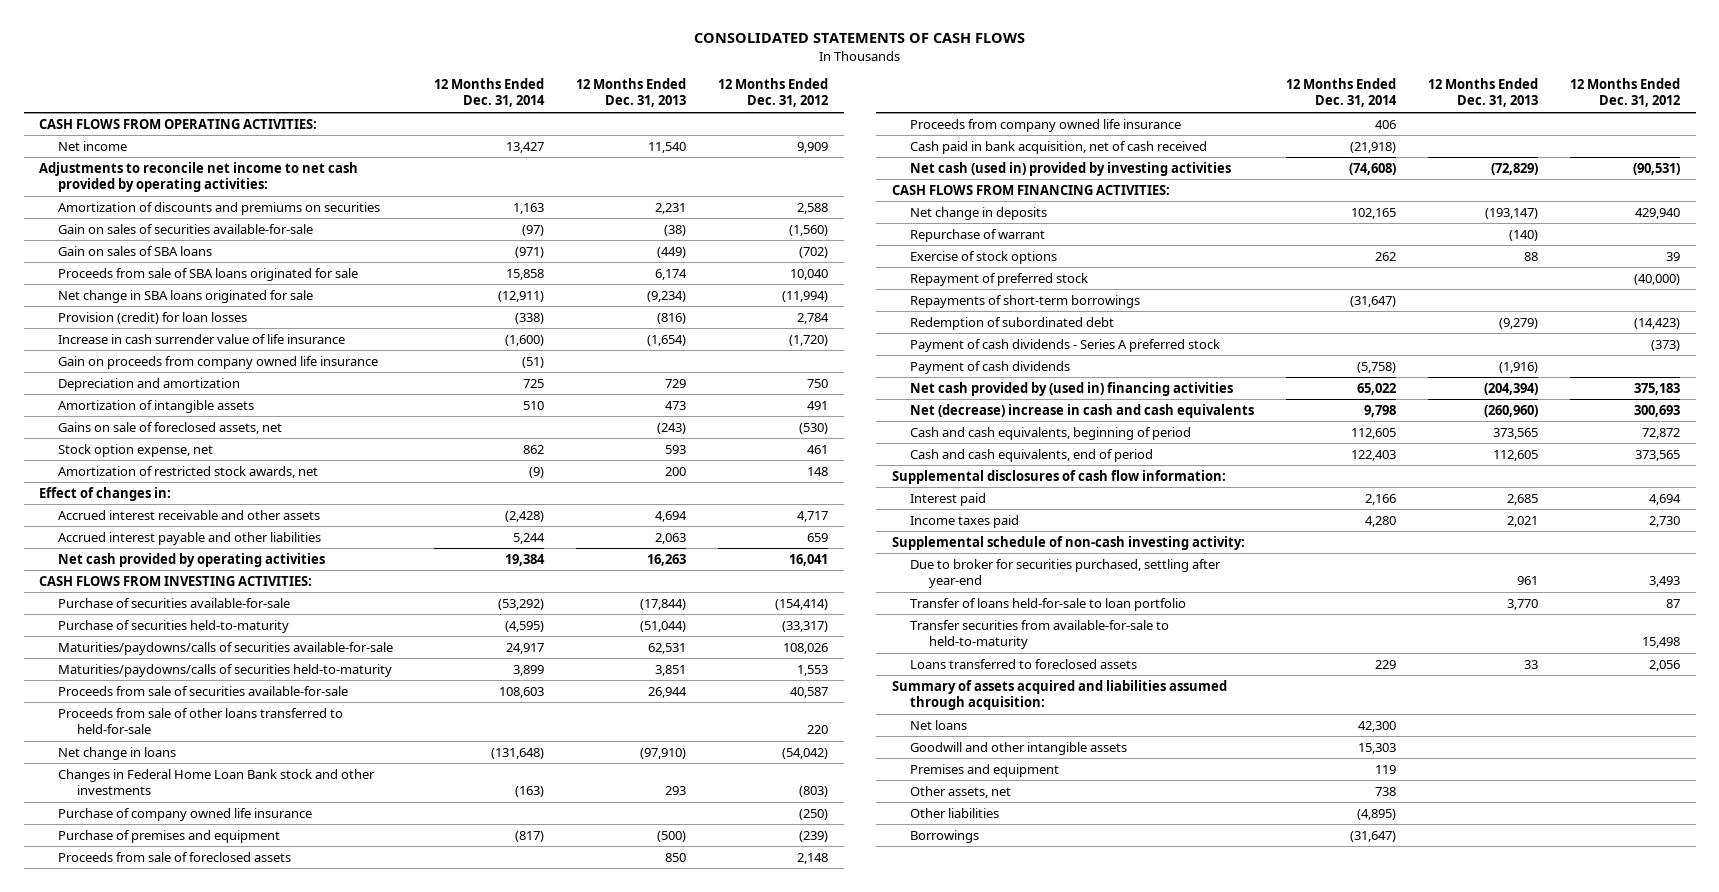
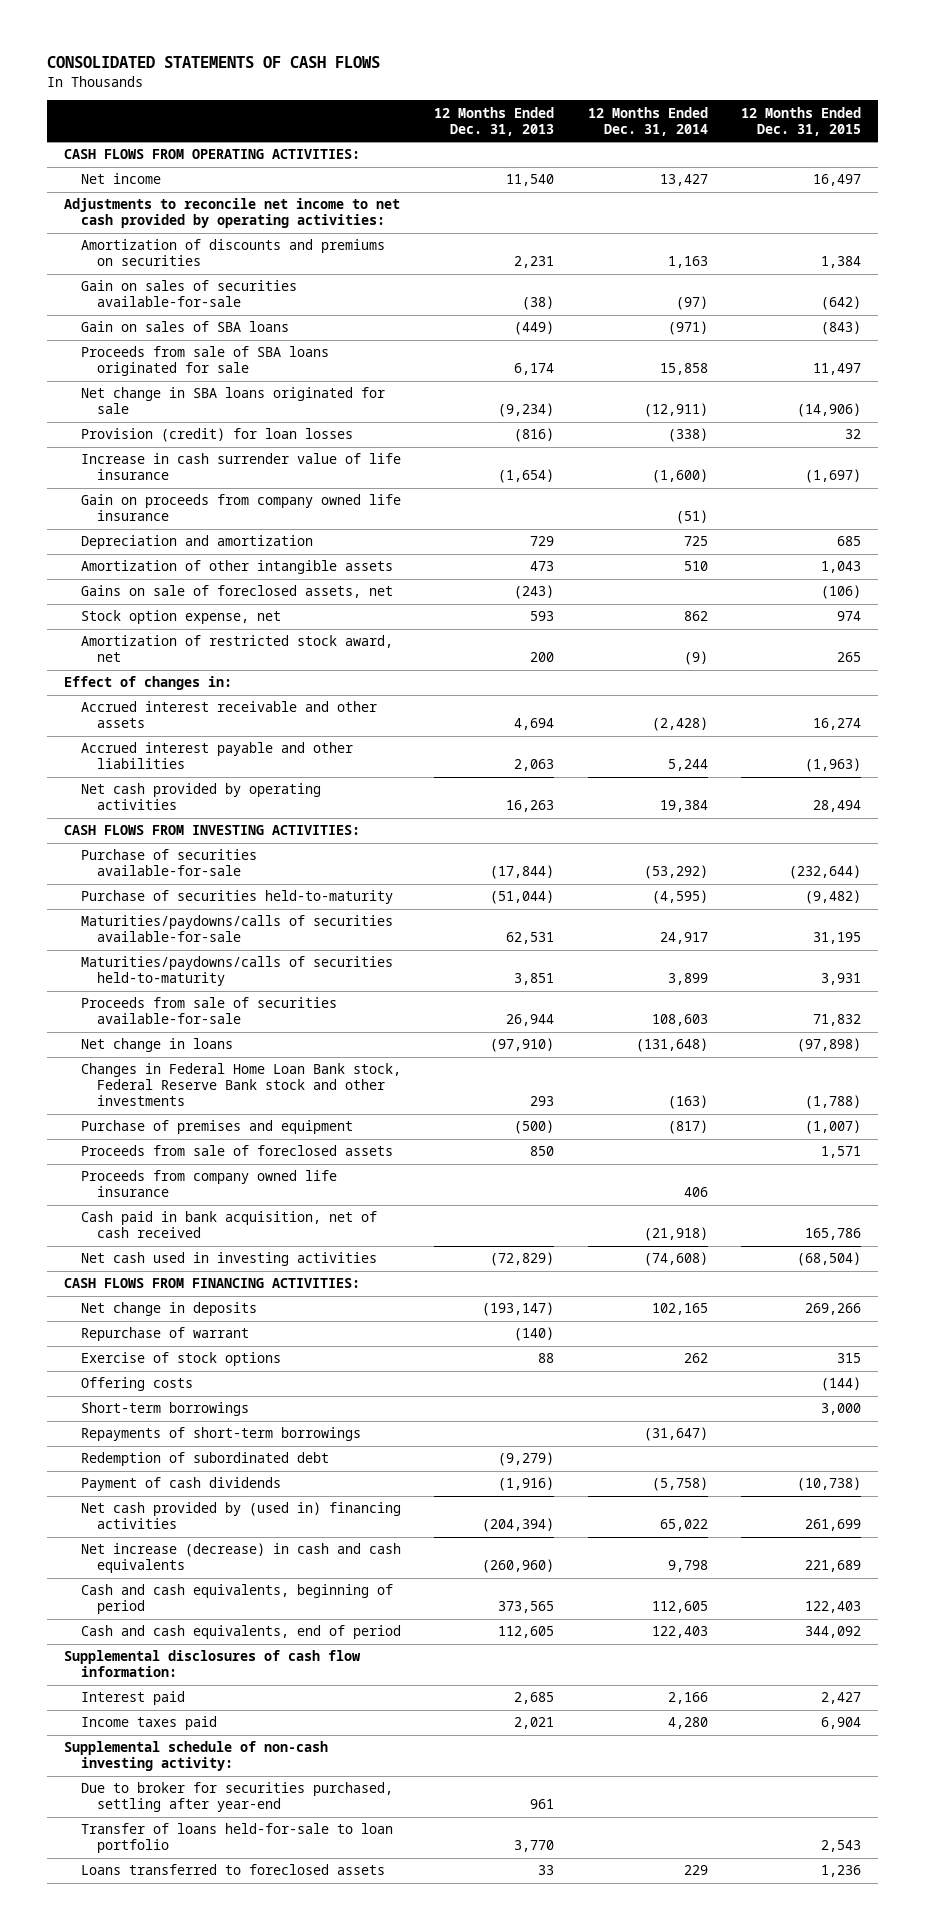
[717,78,828,108] 12 Months Ended Dec. 31, 2012 -> none
none -> [741,106,862,136] 12 Months Ended Dec. 31, 2015
[58,399,255,413] Amortization of intangible assets -> [80,560,393,575] Amortization of other intangible assets
[58,465,319,478] Amortization of restricted stock awards, net -> [80,635,393,663] Amortization of restricted stock award, net
[58,707,344,735] Proceeds from sale of other loans transferred to held-for-sale -> none
[58,807,313,821] Purchase of company owned life insurance -> none
[58,768,376,796] Changes in Federal Home Loan Bank stock and other investments -> [80,1063,401,1107] Changes in Federal Home Loan Bank stock, Federal Reserve Bank stock and other investments
[910,161,1232,176] Net cash (used in) provided by investing activities -> [80,1252,377,1267] Net cash used in investing activities
[910,272,1089,286] Repayment of preferred stock -> none
none -> [80,1377,193,1392] Offering costs
none -> [80,1402,249,1417] Short-term borrowings
[910,338,1221,352] Payment of cash dividends - Series A preferred stock -> none
[910,403,1255,418] Net (decrease) increase in cash and cash equivalents -> [80,1543,401,1574] Net increase (decrease) in cash and cash equivalents
[910,619,1170,650] Transfer securities from available-for-sale to held-to-maturity -> none
[891,679,1227,711] Summary of assets acquired and liabilities assumed through acquisition: -> none
[910,719,968,730] Net loans -> none
[910,741,1128,755] Goodwill and other intangible assets -> none
[910,763,1060,777] Premises and equipment -> none
[910,785,1012,798] Other assets, net -> none
[910,807,1000,818] Other liabilities -> none
[910,829,980,843] Borrowings -> none

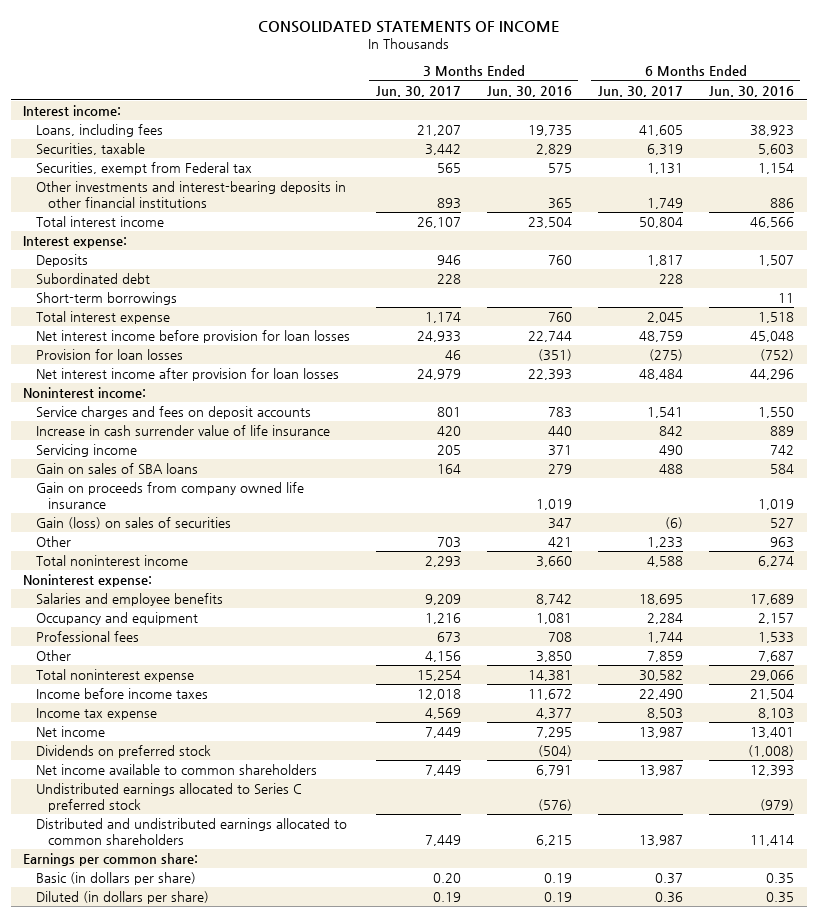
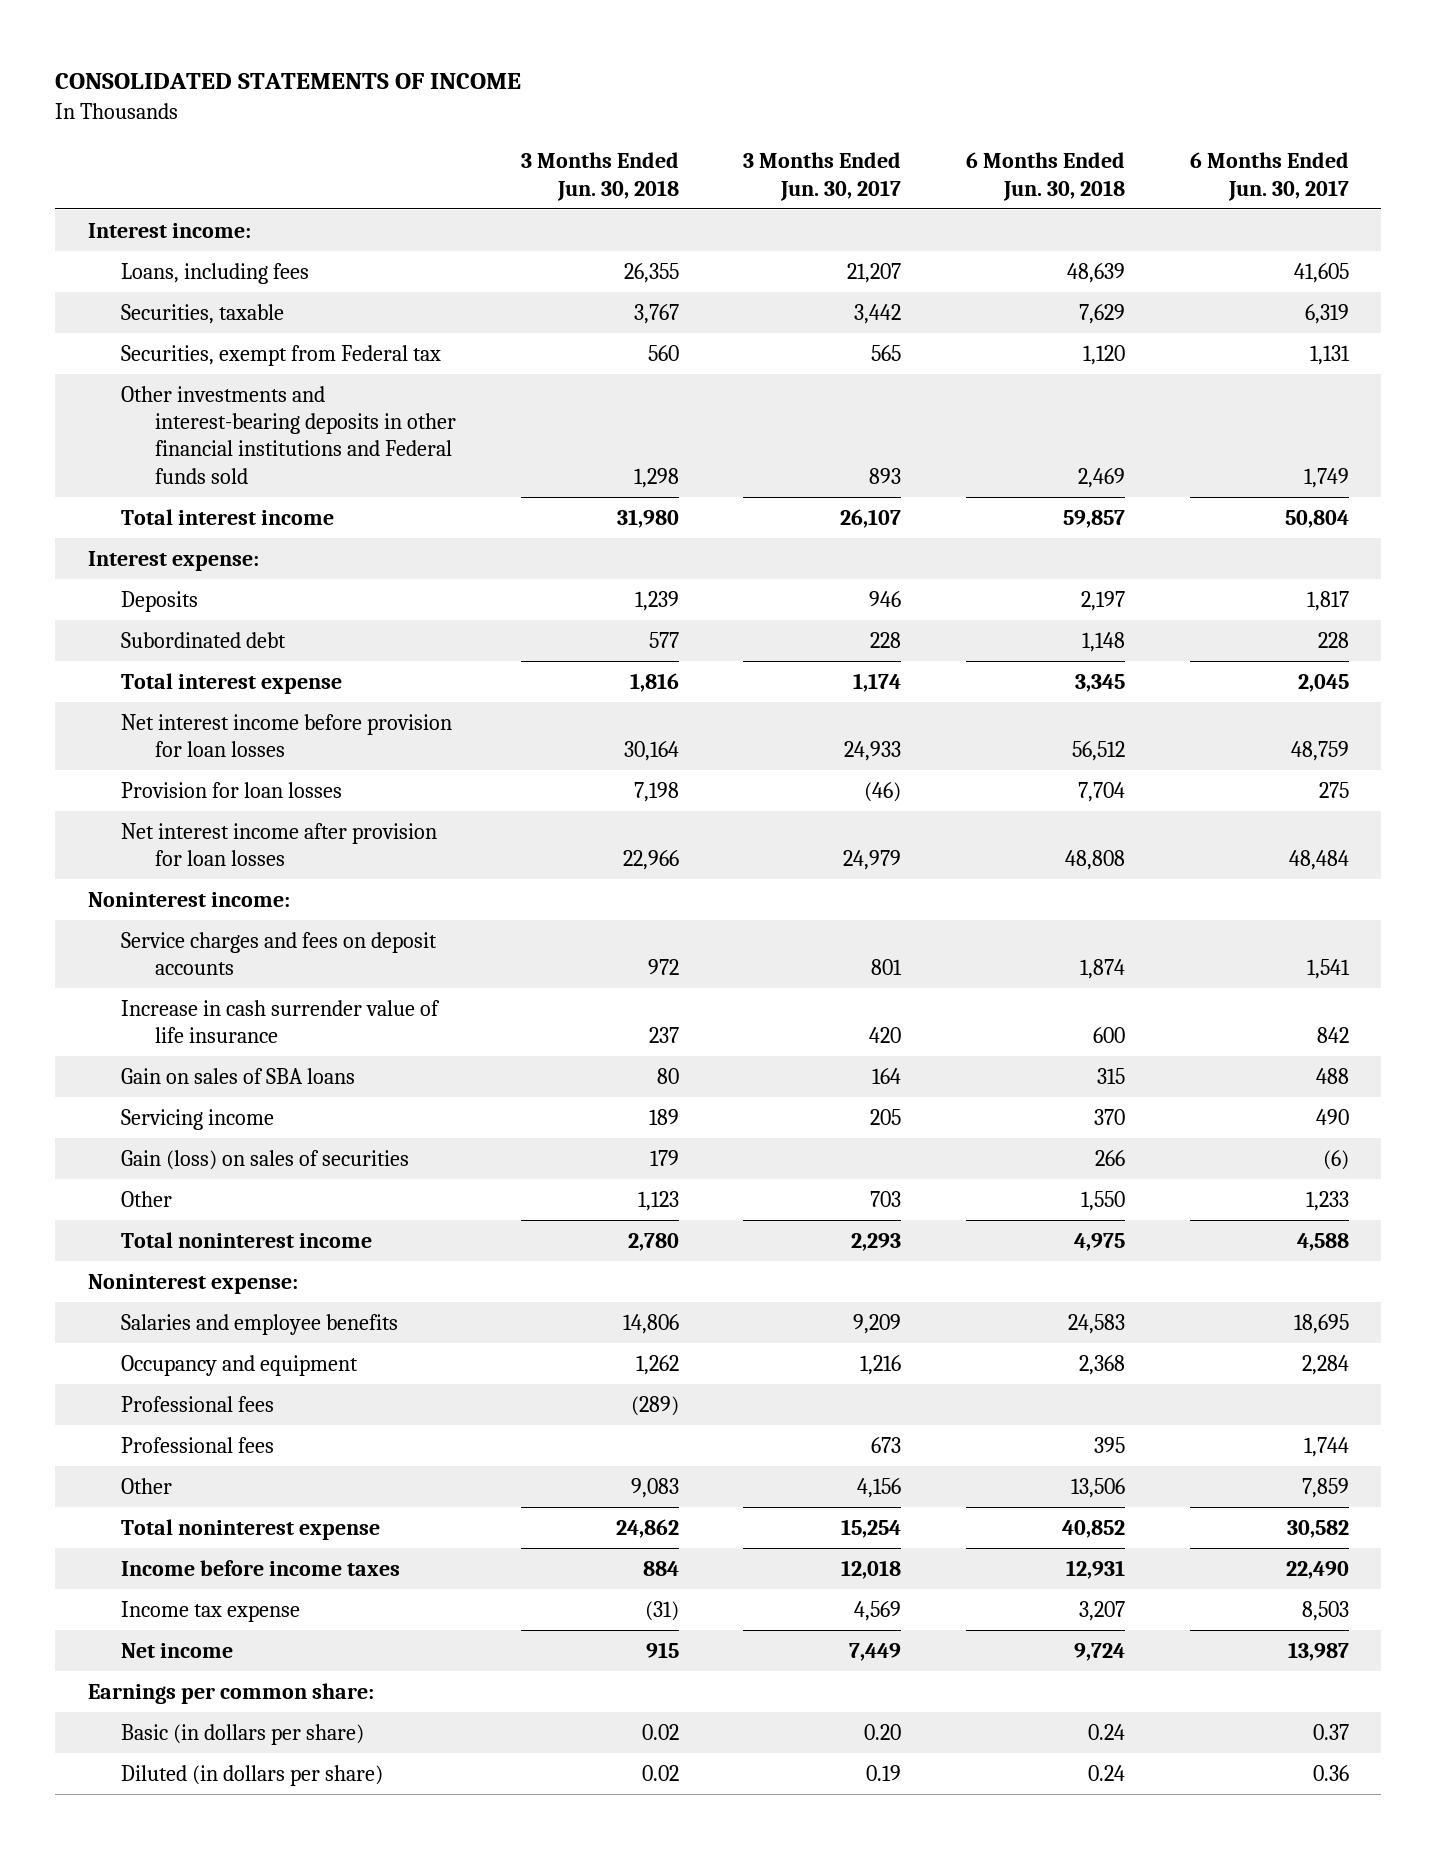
[486,85,572,97] Jun. 30, 2016 -> none
[708,85,794,97] Jun. 30, 2016 -> none
none -> [520,152,679,201] 3 Months Ended Jun. 30, 2018
none -> [965,152,1125,201] 6 Months Ended Jun. 30, 2018
[35,181,346,208] Other investments and interest-bearing deposits in other financial institutions -> [121,385,456,484] Other investments and interest-bearing deposits in other financial institutions and Federal funds sold
[35,292,177,306] Short-term borrowings -> none
[444,350,461,361] 46 -> [864,781,902,802] (46)
[648,349,683,362] (275) -> [1318,781,1349,798] 275
[35,482,304,509] Gain on proceeds from company owned life insurance -> none
[35,444,137,458] Servicing income -> [121,1108,275,1130] Servicing income
none -> [121,1395,275,1412] Professional fees
[35,745,211,759] Dividends on preferred stock -> none
[35,764,317,776] Net income available to common shareholders -> none
[35,783,302,812] Undistributed earnings allocated to Series C preferred stock -> none
[35,818,347,845] Distributed and undistributed earnings allocated to common shareholders -> none

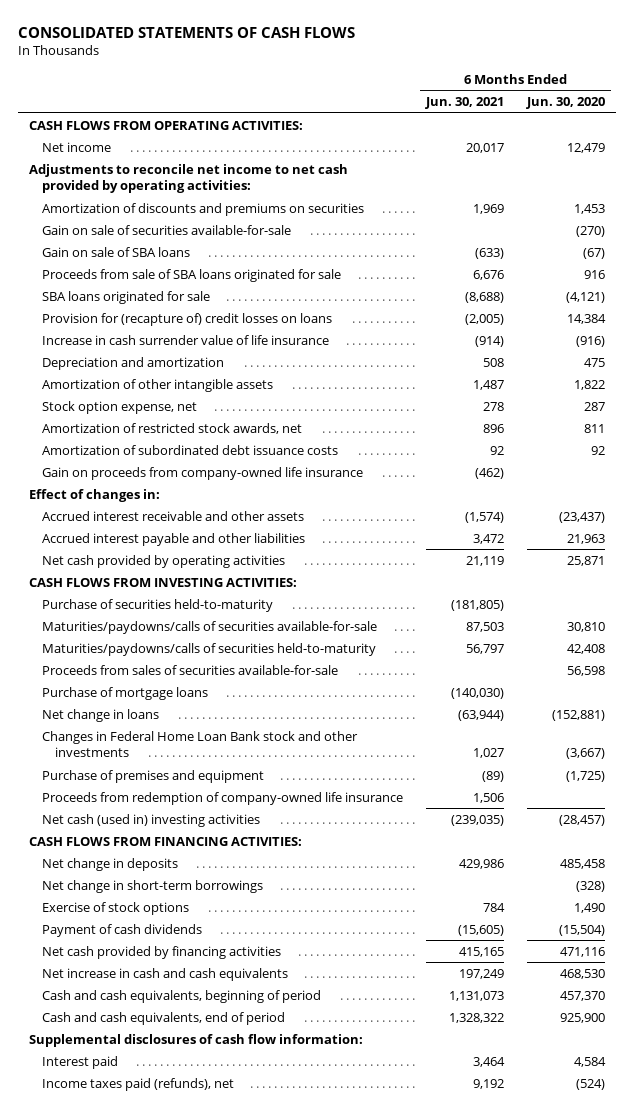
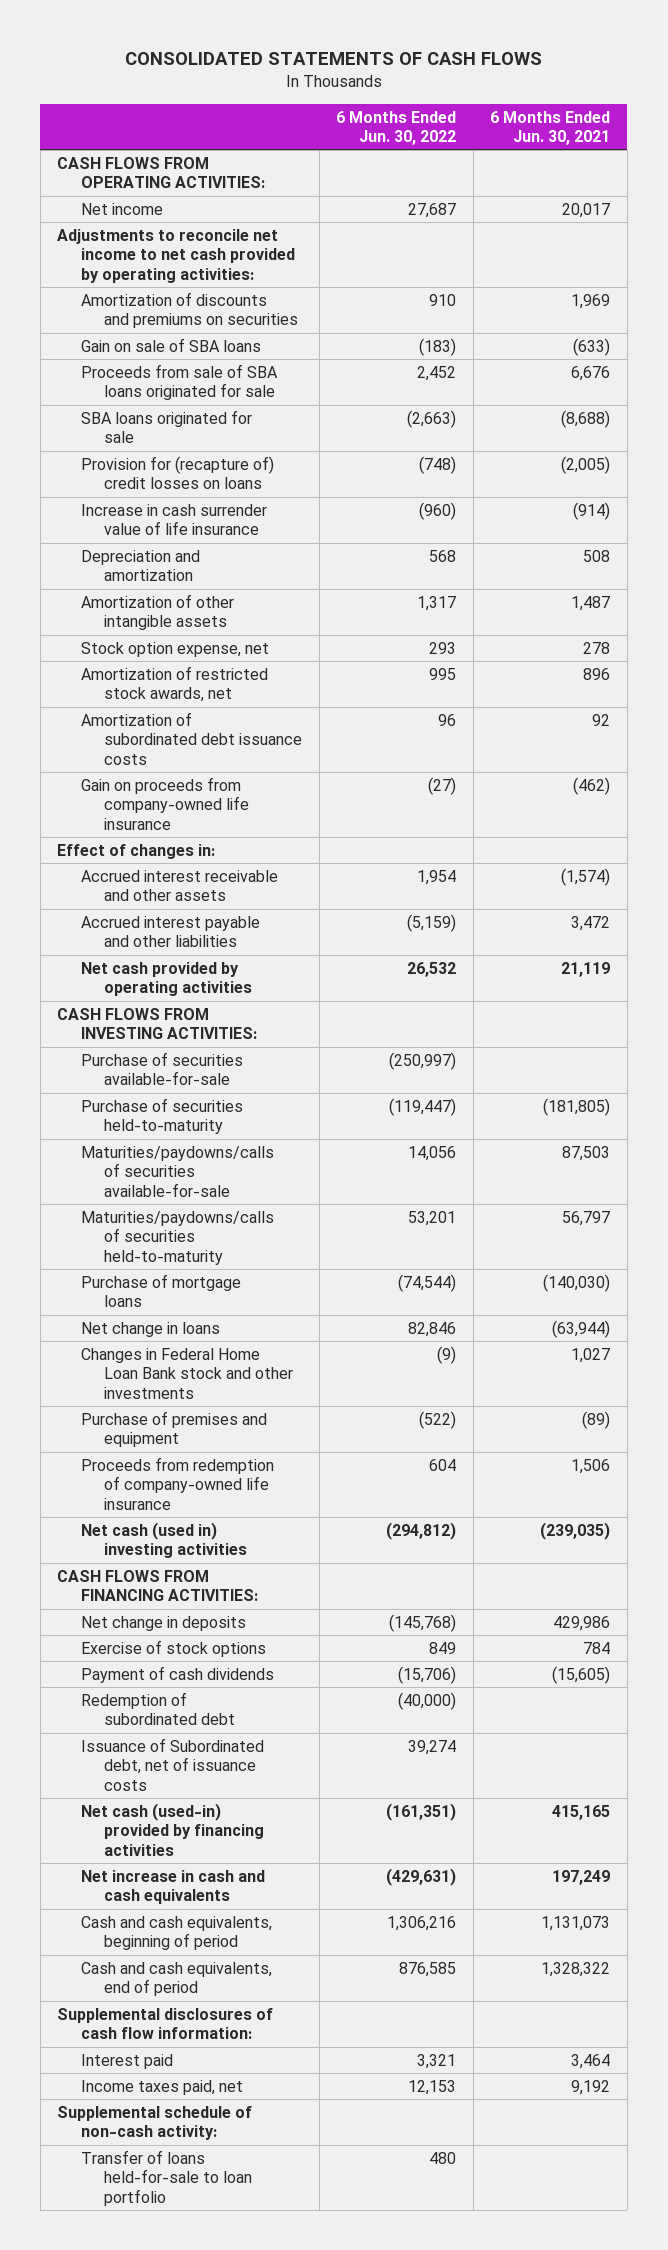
[525,96,605,109] Jun. 30, 2020 -> none
none -> [336,110,457,145] 6 Months Ended Jun. 30, 2022
[42,224,292,235] Gain on sale of securities available-for-sale -> none
none -> [80,1051,243,1086] Purchase of securities available-for-sale
[42,664,339,675] Proceeds from sales of securities available-for-sale -> none
[42,879,264,893] Net change in short-term borrowings -> none
none -> [80,1691,236,1726] Redemption of subordinated debt
none -> [80,1737,264,1791] Issuance of Subordinated debt, net of issuance costs
[42,945,282,959] Net cash provided by financing activities -> [80,1802,265,1856] Net cash (used-in) provided by financing activities
[42,1077,235,1091] Income taxes paid (refunds), net -> [80,2079,243,2095] Income taxes paid, net
none -> [57,2105,253,2141] Supplemental schedule of non-cash activity:
none -> [80,2149,253,2206] Transfer of loans held-for-sale to loan portfolio

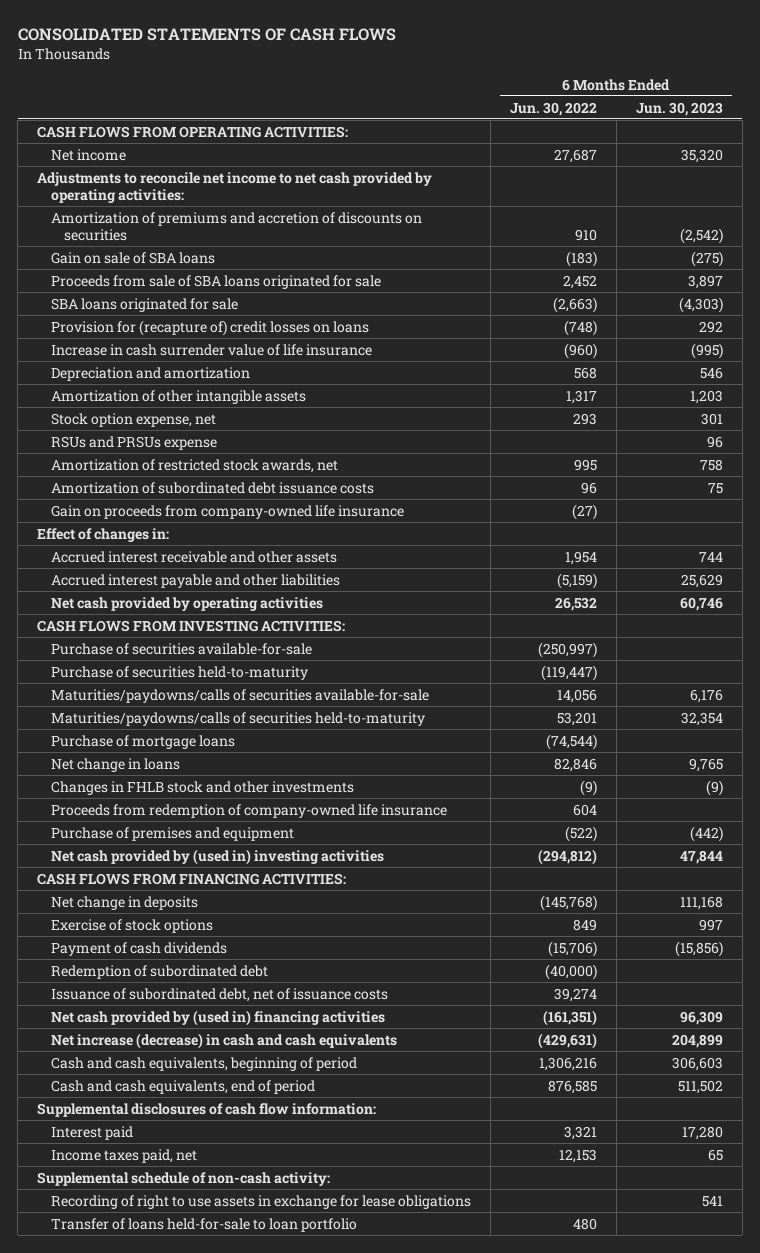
[490,110,611,145] 6 Months Ended Jun. 30, 2021 -> none
none -> [635,101,723,116] Jun. 30, 2023
[80,291,299,329] Amortization of discounts and premiums on securities -> [50,211,422,241] Amortization of premiums and accretion of discounts on securities
none -> [50,435,217,450] RSUs and PRSUs expense
[80,1347,294,1399] Changes in Federal Home Loan Bank stock and other investments -> [50,780,354,795] Changes in FHLB stock and other investments
[80,1410,267,1448] Purchase of premises and equipment -> [50,826,294,841] Purchase of premises and equipment
[80,1521,248,1559] Net cash (used in) investing activities -> [50,848,384,865] Net cash provided by (used in) investing activities
[80,1737,264,1791] Issuance of Subordinated debt, net of issuance costs -> [50,987,388,1002] Issuance of subordinated debt, net of issuance costs
[80,1802,265,1856] Net cash (used-in) provided by financing activities -> [50,1009,385,1026] Net cash provided by (used in) financing activities
[80,1869,265,1905] Net increase in cash and cash equivalents -> [50,1032,397,1049] Net increase (decrease) in cash and cash equivalents
none -> [50,1194,471,1209] Recording of right to use assets in exchange for lease obligations

